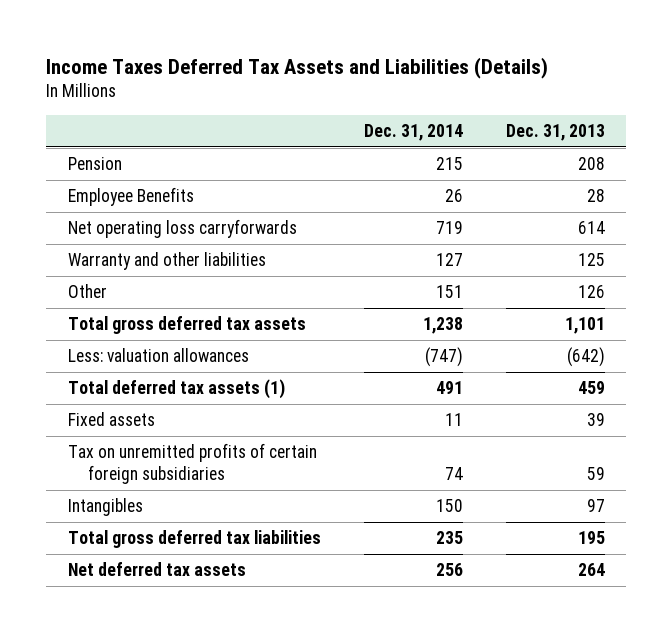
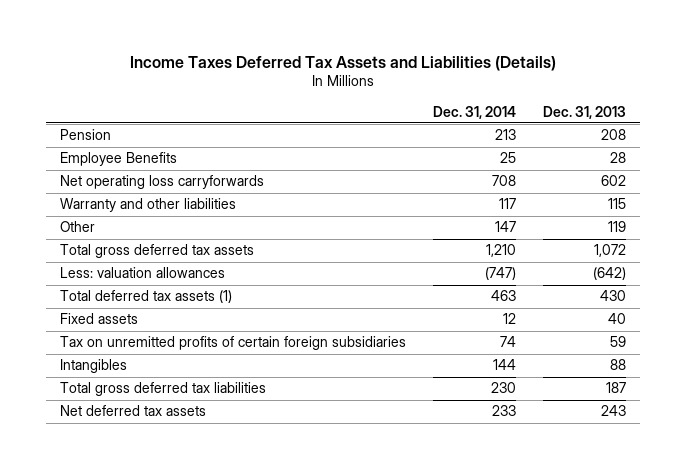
[435,157,463,171] 215 -> [494,129,516,141] 213
[444,189,463,203] 26 -> [499,152,516,164] 25
[435,221,463,235] 719 -> [491,175,516,187] 708
[577,221,605,235] 614 -> [601,175,627,187] 602
[435,253,463,267] 127 -> [498,198,516,210] 117
[577,253,605,267] 125 -> [608,198,627,210] 115
[435,285,463,299] 151 -> [494,221,516,233] 147
[577,285,605,299] 126 -> [608,221,627,233] 119
[422,317,463,335] 1,238 -> [485,244,516,258] 1,210
[564,317,605,335] 1,101 -> [594,244,627,258] 1,072
[435,381,463,395] 491 -> [490,290,516,302] 463
[577,381,605,395] 459 -> [600,290,627,302] 430
[444,413,463,427] 11 -> [502,313,516,325] 12
[586,413,605,427] 39 -> [608,313,627,325] 40
[435,499,463,513] 150 -> [492,359,516,371] 144
[586,499,605,513] 97 -> [610,359,627,371] 88
[435,531,463,545] 235 -> [490,382,516,394] 230
[577,531,605,545] 195 -> [606,382,627,394] 187
[435,563,463,577] 256 -> [491,405,516,417] 233
[577,563,605,577] 264 -> [601,405,627,417] 243

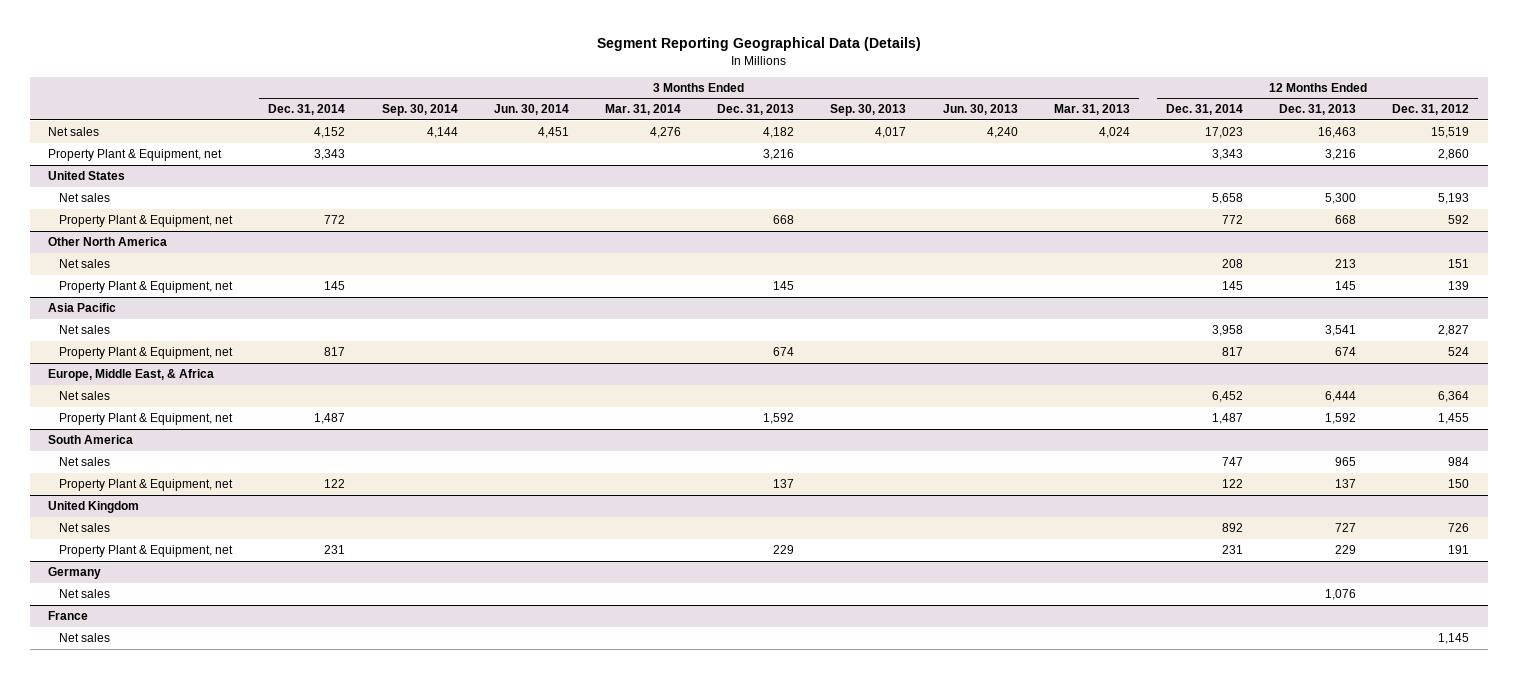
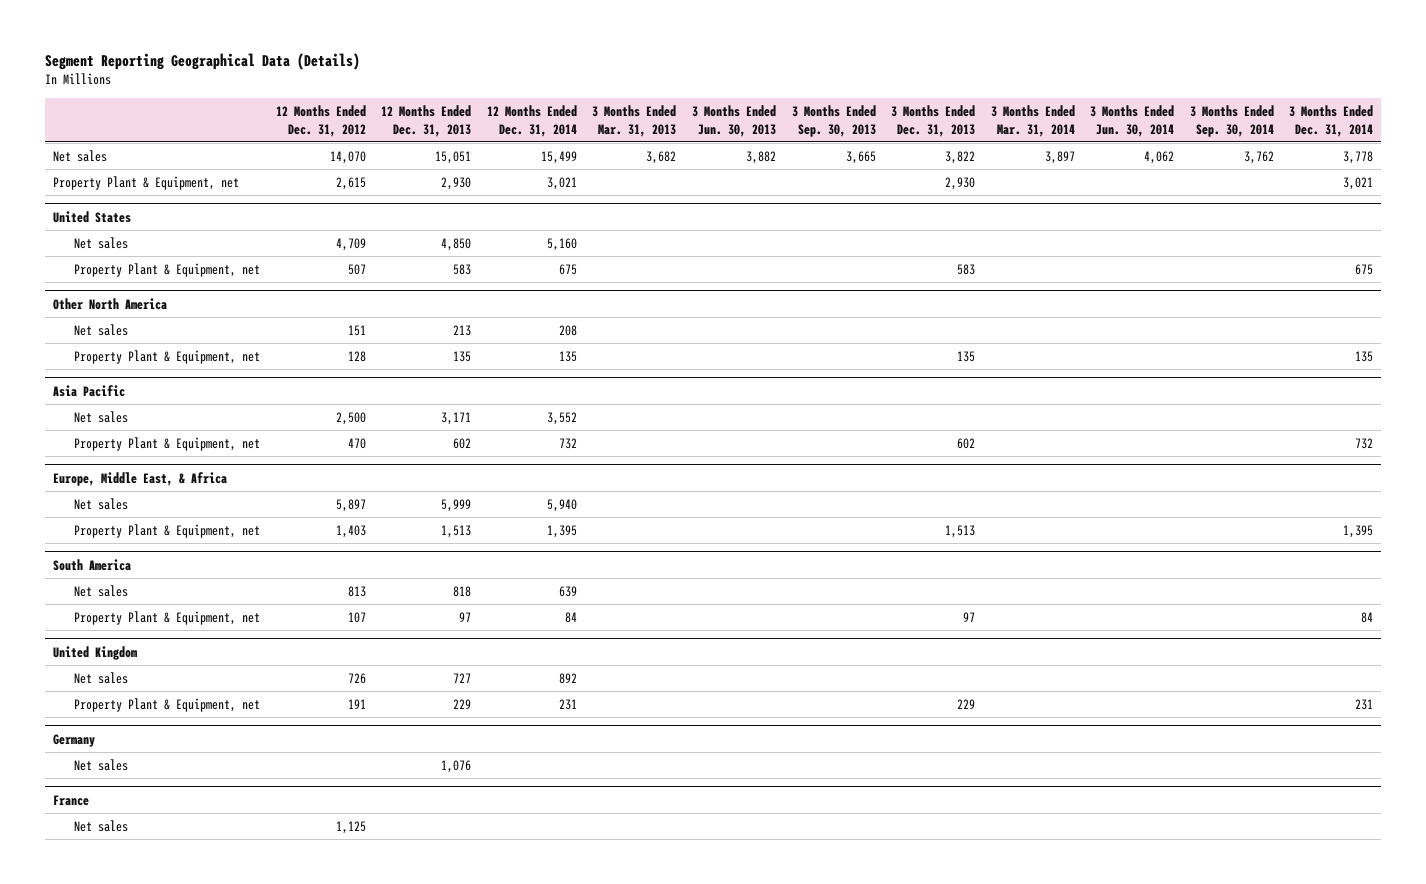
[314,126,346,138] 4,152 -> [1343,150,1374,164] 3,778
[426,126,458,138] 4,144 -> [1243,150,1274,164] 3,762
[537,126,569,138] 4,451 -> [1144,150,1175,164] 4,062
[650,126,682,138] 4,276 -> [1044,150,1075,164] 3,897
[763,126,795,138] 4,182 -> [945,150,976,164] 3,822
[875,126,907,138] 4,017 -> [845,150,876,164] 3,665
[986,126,1018,138] 4,240 -> [745,150,776,164] 3,882
[1098,126,1130,138] 4,024 -> [646,150,677,164] 3,682
[1205,126,1244,138] 17,023 -> [540,150,577,164] 15,499
[1318,126,1357,138] 16,463 -> [435,150,472,164] 15,051
[1431,126,1470,138] 15,519 -> [329,150,366,164] 14,070
[314,148,346,160] 3,343 -> [1343,176,1374,190] 3,021
[763,148,795,160] 3,216 -> [945,176,976,190] 2,930
[1212,148,1244,160] 3,343 -> [546,176,577,190] 3,021
[1325,148,1357,160] 3,216 -> [441,176,472,190] 2,930
[1438,148,1470,160] 2,860 -> [335,176,366,190] 2,615
[1212,192,1244,204] 5,658 -> [546,237,577,251] 5,160
[1325,192,1357,204] 5,300 -> [441,237,472,251] 4,850
[1438,192,1470,204] 5,193 -> [335,237,366,251] 4,709
[324,214,346,224] 772 -> [1355,263,1374,275] 675
[773,214,795,224] 668 -> [957,263,976,275] 583
[1222,214,1244,224] 772 -> [558,263,577,275] 675
[1335,214,1357,224] 668 -> [453,263,472,275] 583
[1448,214,1470,224] 592 -> [347,263,366,275] 507
[324,280,346,290] 145 -> [1355,350,1374,362] 135
[773,280,795,290] 145 -> [957,350,976,362] 135
[1222,280,1244,290] 145 -> [558,350,577,362] 135
[1335,280,1357,290] 145 -> [453,350,472,362] 135
[1448,280,1470,290] 139 -> [347,350,366,362] 128
[1212,324,1244,336] 3,958 -> [546,411,577,425] 3,552
[1325,324,1357,336] 3,541 -> [441,411,472,425] 3,171
[1438,324,1470,336] 2,827 -> [335,411,366,425] 2,500
[324,346,346,356] 817 -> [1355,437,1374,449] 732
[773,346,795,356] 674 -> [957,437,976,449] 602
[1222,346,1244,356] 817 -> [558,437,577,449] 732
[1335,346,1357,356] 674 -> [453,437,472,449] 602
[1448,346,1470,356] 524 -> [347,437,366,449] 470
[1212,390,1244,402] 6,452 -> [546,498,577,512] 5,940
[1325,390,1357,402] 6,444 -> [441,498,472,512] 5,999
[1438,390,1470,402] 6,364 -> [335,498,366,512] 5,897
[314,412,346,424] 1,487 -> [1343,524,1374,538] 1,395
[763,412,795,424] 1,592 -> [945,524,976,538] 1,513
[1212,412,1244,424] 1,487 -> [546,524,577,538] 1,395
[1325,412,1357,424] 1,592 -> [441,524,472,538] 1,513
[1438,412,1470,424] 1,455 -> [335,524,366,538] 1,403
[1222,456,1244,466] 747 -> [558,585,577,597] 639
[1335,456,1357,466] 965 -> [453,585,472,597] 818
[1448,456,1470,466] 984 -> [347,585,366,597] 813
[324,478,346,488] 122 -> [1361,611,1374,623] 84
[773,478,795,488] 137 -> [963,611,976,622] 97
[1222,478,1244,488] 122 -> [564,611,577,623] 84
[1335,478,1357,488] 137 -> [459,611,472,622] 97
[1448,478,1470,488] 150 -> [347,611,366,623] 107
[1438,632,1470,644] 1,145 -> [335,820,366,834] 1,125

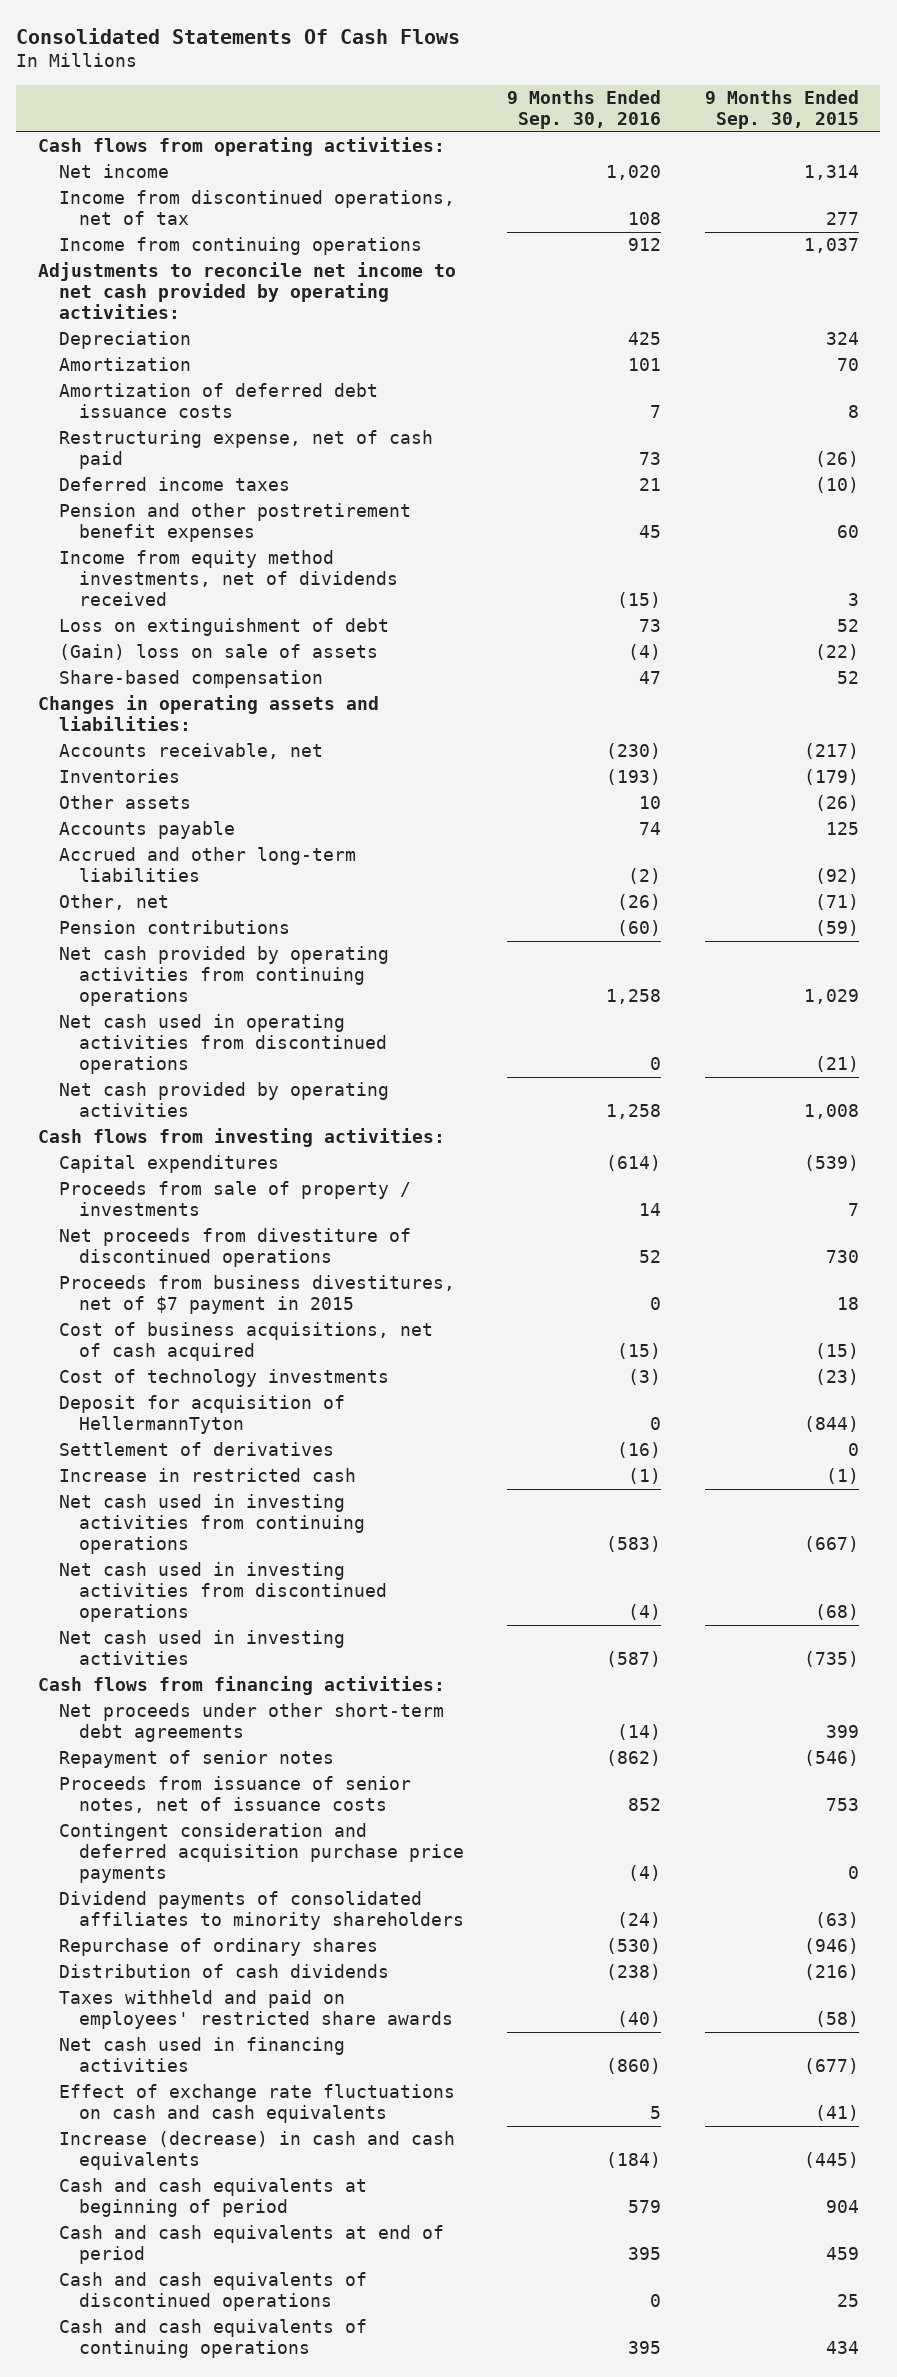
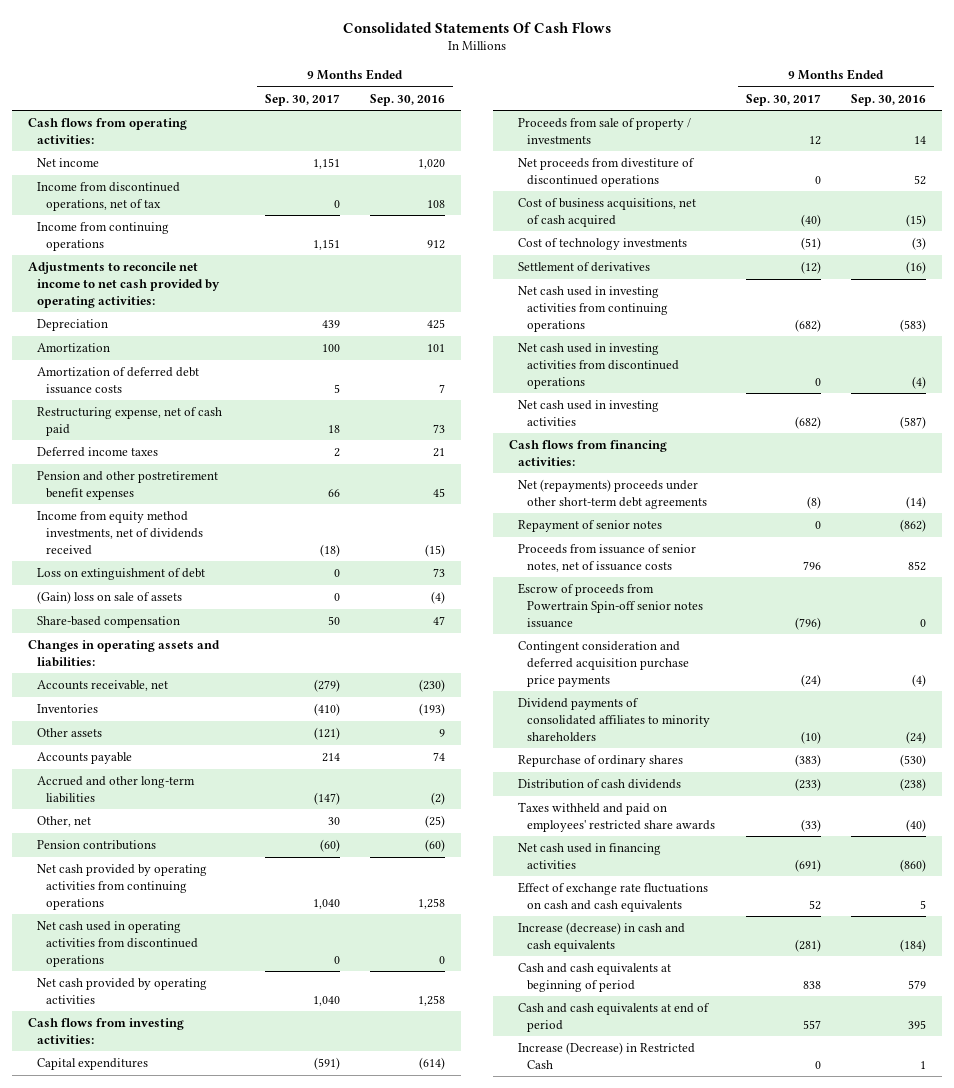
[704,90,859,130] 9 Months Ended Sep. 30, 2015 -> none
none -> [264,93,340,106] Sep. 30, 2017
[639,796,662,810] 10 -> [439,729,446,738] 9
[617,894,662,911] (26) -> [425,815,446,829] (25)
[58,1275,455,1315] Proceeds from business divestitures, net of $7 payment in 2015 -> none
[58,1395,345,1435] Deposit for acquisition of HellermannTyton -> none
[58,1468,356,1483] Increase in restricted cash -> none
[58,1703,444,1743] Net proceeds under other short-term debt agreements -> [517,479,707,509] Net (repayments) proceeds under other short-term debt agreements
none -> [517,583,703,628] Escrow of proceeds from Powertrain Spin-off senior notes issuance
[58,2272,367,2312] Cash and cash equivalents of discontinued operations -> none
[58,2319,367,2359] Cash and cash equivalents of continuing operations -> none
none -> [517,1042,695,1069] Increase (Decrease) in Restricted Cash

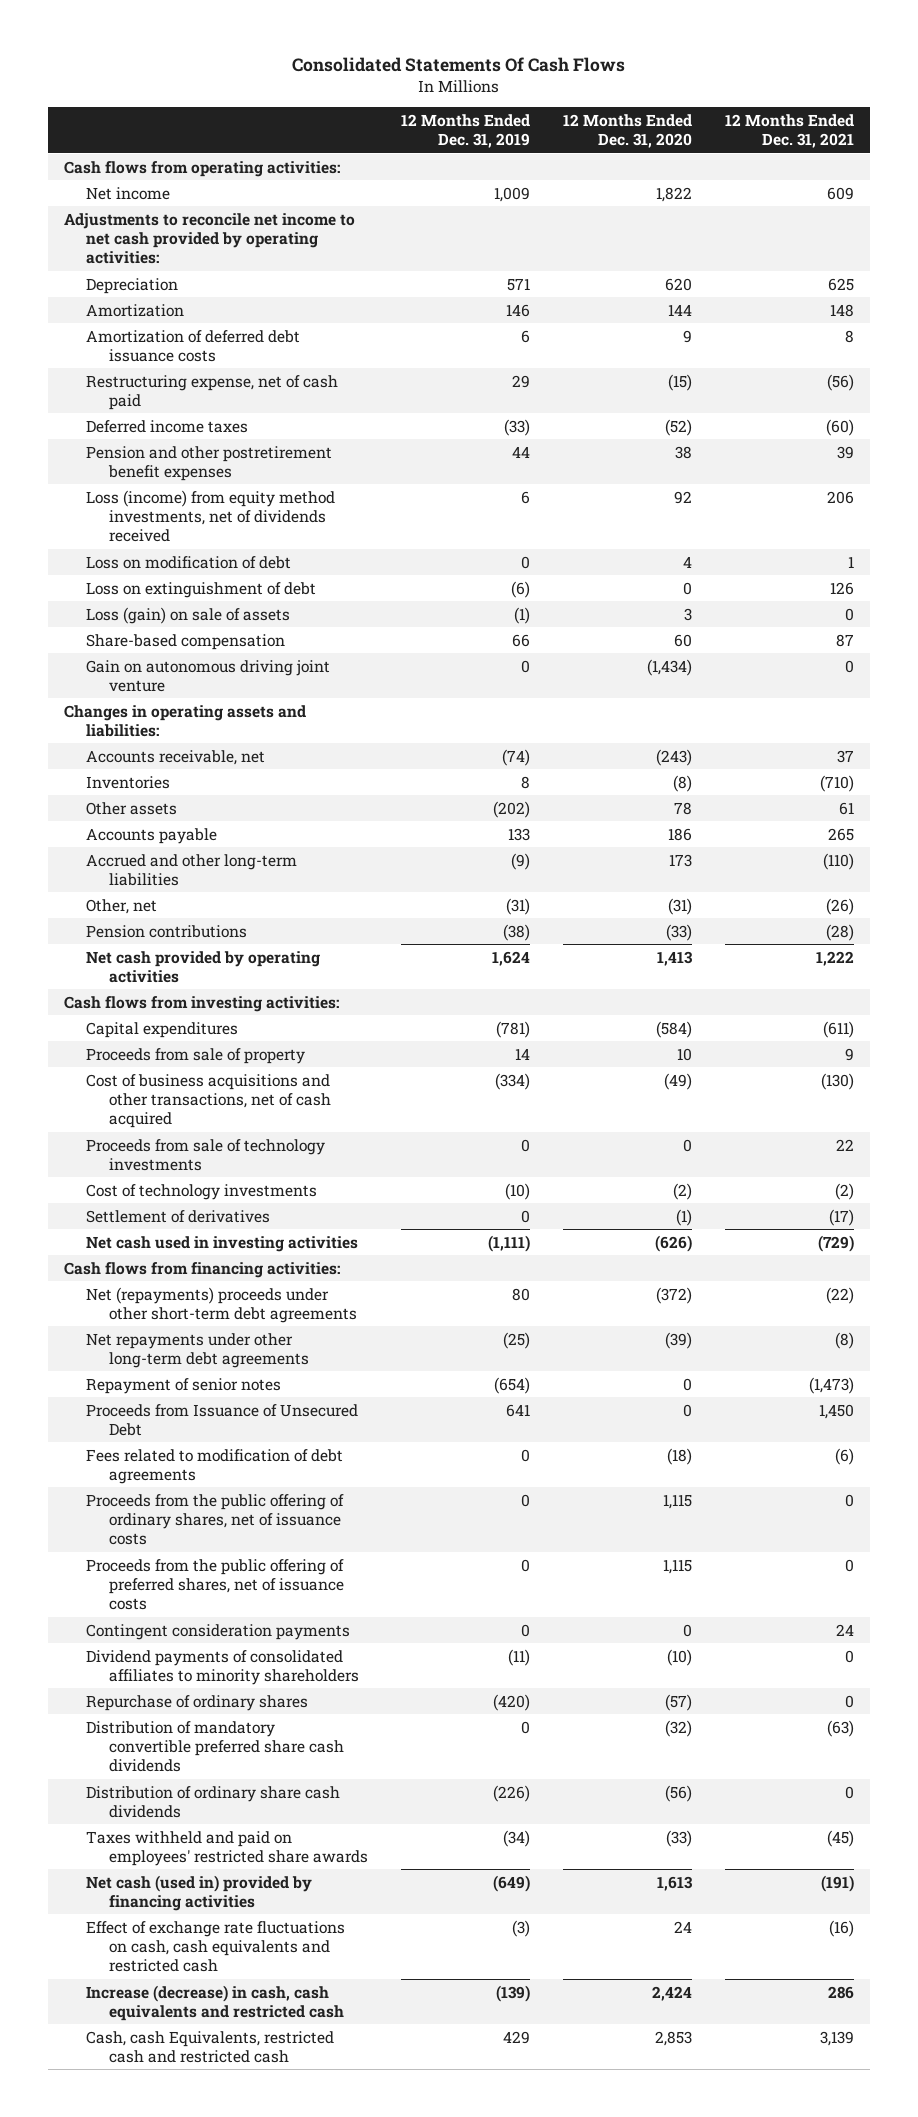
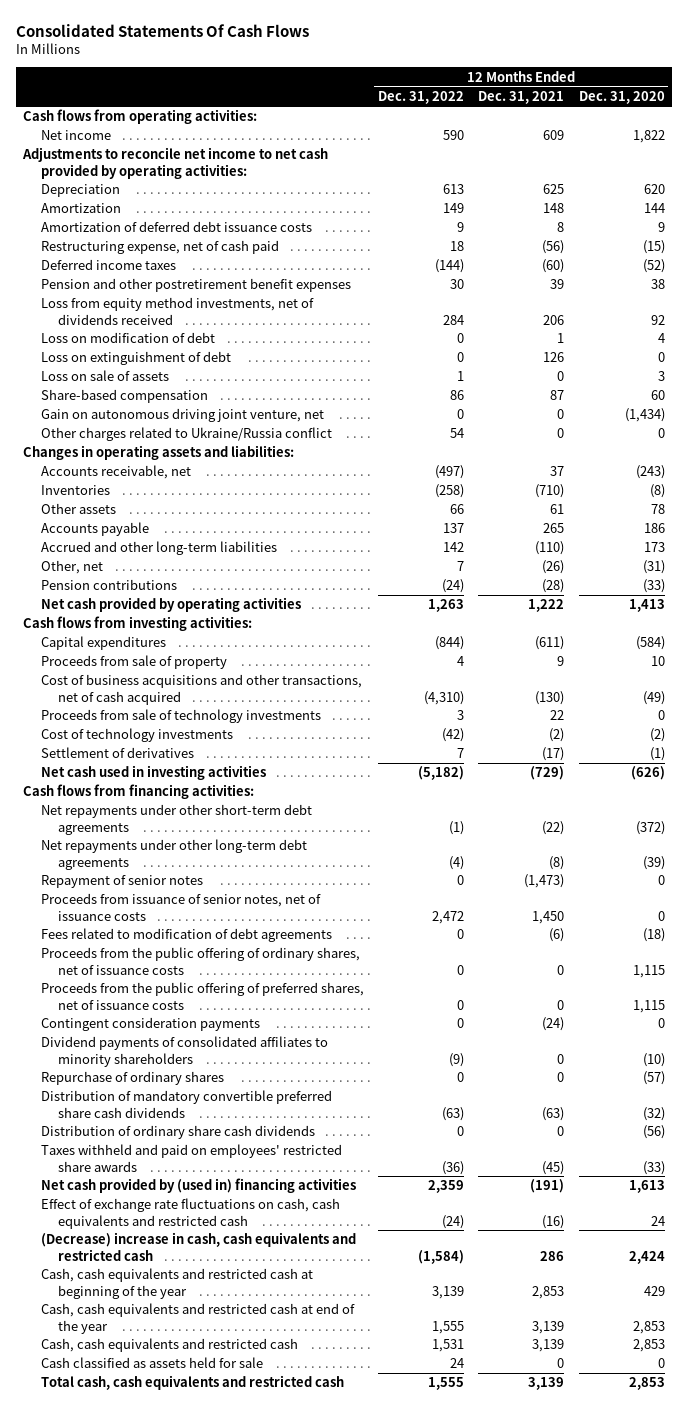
[400,113,530,149] 12 Months Ended Dec. 31, 2019 -> none
none -> [377,91,464,105] Dec. 31, 2022
[86,489,336,542] Loss (income) from equity method investments, net of dividends received -> [40,297,314,325] Loss from equity method investments, net of dividends received
[86,606,291,624] Loss (gain) on sale of assets -> [40,370,169,382] Loss on sale of assets
[86,659,331,692] Gain on autonomous driving joint venture -> [40,408,324,423] Gain on autonomous driving joint venture, net
none -> [40,427,332,442] Other charges related to Ukraine/Russia conflict
[86,1286,357,1323] Net (repayments) proceeds under other short-term debt agreements -> [40,804,312,835] Net repayments under other short-term debt agreements
[86,1403,359,1436] Proceeds from Issuance of Unsecured Debt -> [40,893,321,921] Proceeds from issuance of senior notes, net of issuance costs
[835,1623,854,1636] 24 -> [542,1017,565,1032] (24)
[86,1874,313,1911] Net cash (used in) provided by financing activities -> [40,1178,356,1194] Net cash provided by (used in) financing activities
[86,1984,344,2021] Increase (decrease) in cash, cash equivalents and restricted cash -> [40,1232,356,1261] (Decrease) increase in cash, cash equivalents and restricted cash
[86,2030,335,2063] Cash, cash Equivalents, restricted cash and restricted cash -> [40,1268,313,1299] Cash, cash equivalents and restricted cash at beginning of the year
[654,2030,692,2046] 2,853 -> [643,1285,665,1296] 429
[819,2030,854,2046] 3,139 -> [532,1285,565,1299] 2,853
none -> [40,1303,355,1334] Cash, cash equivalents and restricted cash at end of the year
none -> [40,1338,298,1353] Cash, cash equivalents and restricted cash
none -> [40,1357,263,1369] Cash classified as assets held for sale
none -> [40,1375,344,1391] Total cash, cash equivalents and restricted cash

